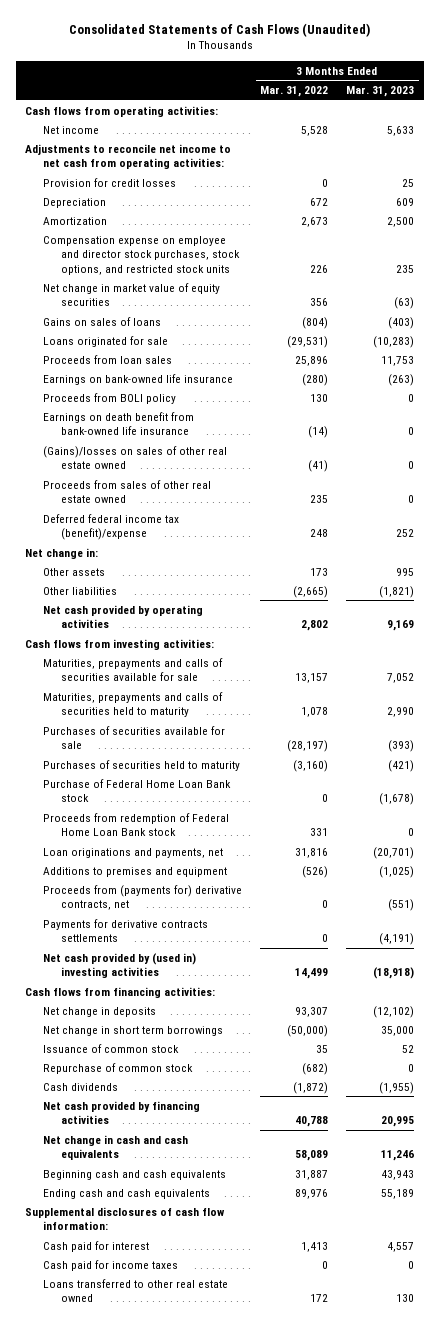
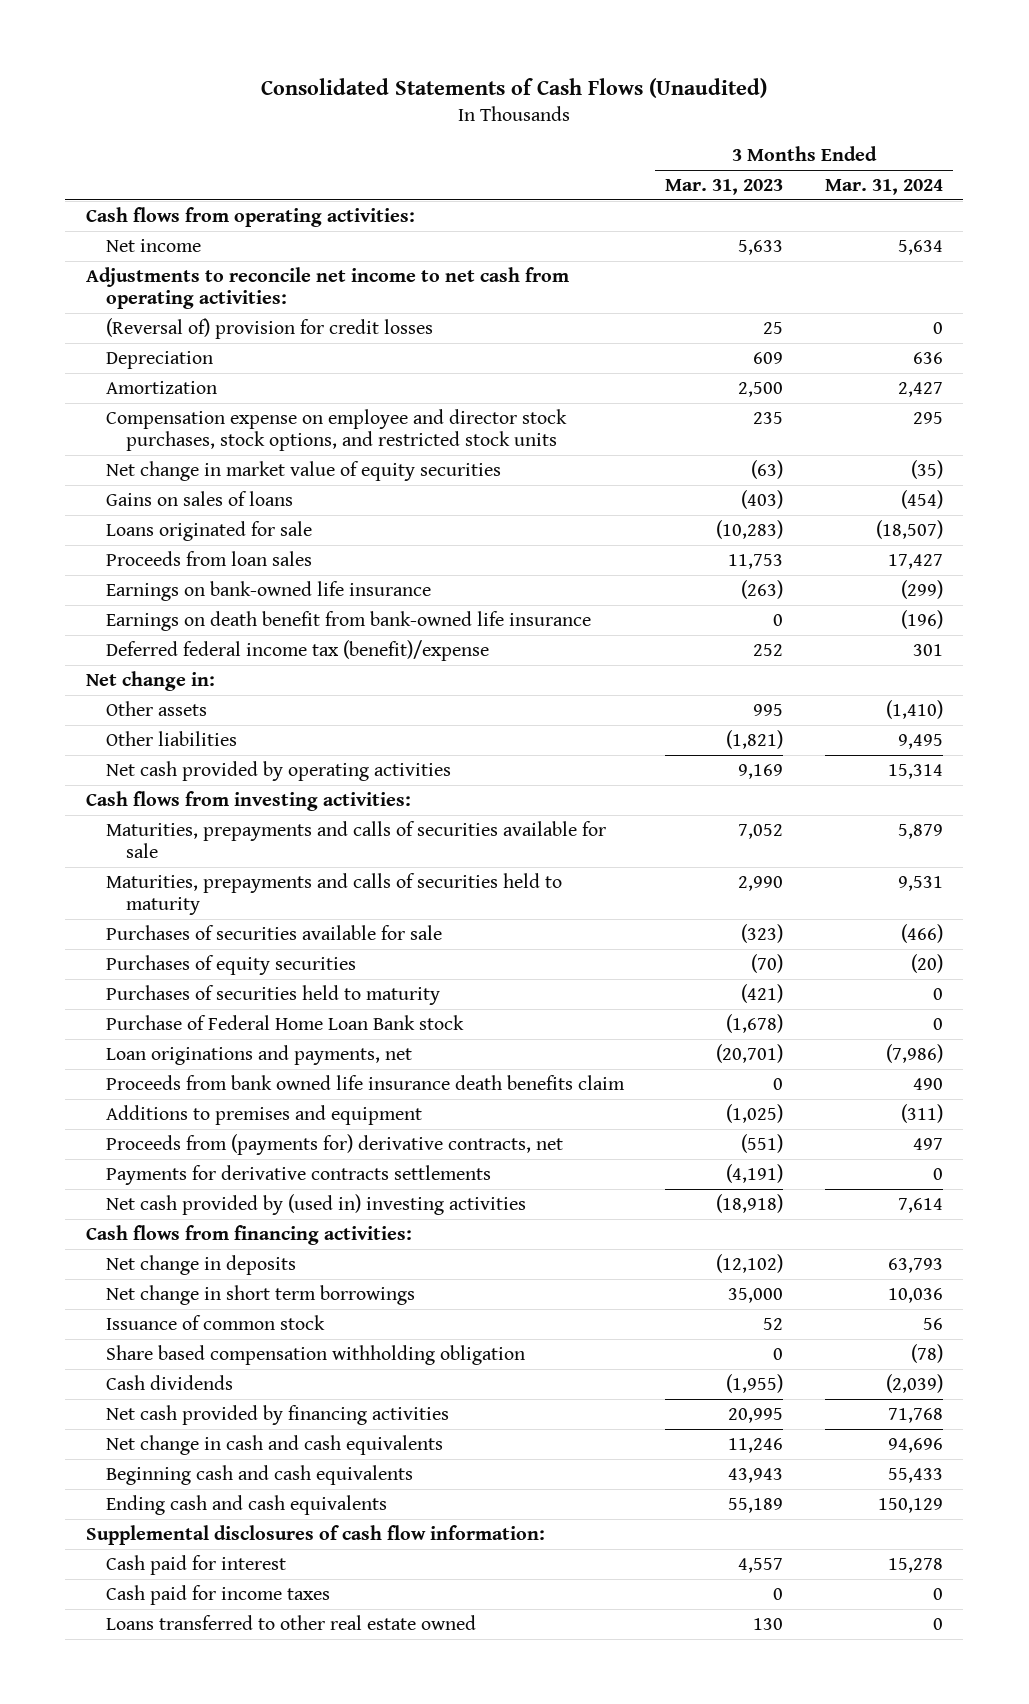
[260,86,329,98] Mar. 31, 2022 -> none
none -> [824,178,943,195] Mar. 31, 2024
[43,177,177,187] Provision for credit losses -> [105,317,433,339] (Reversal of) provision for credit losses
[43,392,177,404] Proceeds from BOLI policy -> none
[43,445,228,470] (Gains)/losses on sales of other real estate owned -> none
[43,479,212,504] Proceeds from sales of other real estate owned -> none
[388,740,415,753] (393) -> [741,923,784,943] (323)
none -> [105,954,356,975] Purchases of equity securities
[43,812,230,837] Proceeds from redemption of Federal Home Loan Bank stock -> none
none -> [105,1074,625,1090] Proceeds from bank owned life insurance death benefits claim
[43,1062,194,1074] Repurchase of common stock -> none
none -> [105,1344,525,1365] Share based compensation withholding obligation

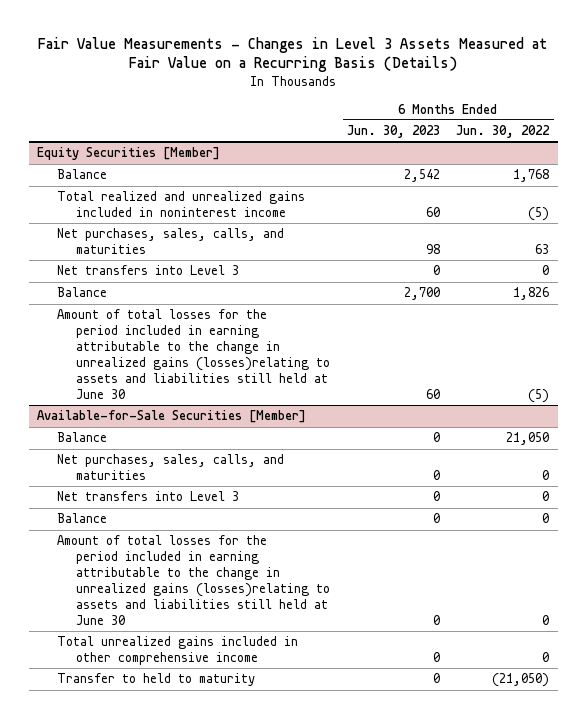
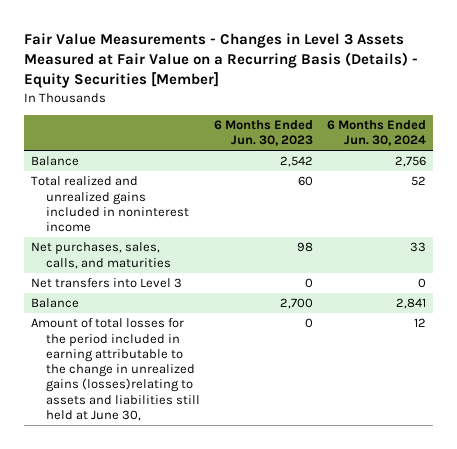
[38,36,548,73] Fair Value Measurements - Changes in Level 3 Assets Measured at Fair Value on a Recurring Basis (Details) -> [23,32,418,89] Fair Value Measurements - Changes in Level 3 Assets Measured at Fair Value on a Recurring Basis (Details) - Equity Securities [Member]
[456,125,551,139] Jun. 30, 2022 -> none
none -> [326,119,426,147] 6 Months Ended Jun. 30, 2024
[37,147,221,161] Equity Securities [Member] -> none
[37,410,307,424] Available-for-Sale Securities [Member] -> none
[56,432,107,443] Balance -> none
[56,454,284,481] Net purchases, sales, calls, and maturities -> none
[56,491,239,502] Net transfers into Level 3 -> none
[56,513,107,524] Balance -> none
[56,535,331,625] Amount of total losses for the period included in earning attributable to the change in unrealized gains (losses)relating to assets and liabilities still held at June 30 -> none
[56,636,298,666] Total unrealized gains included in other comprehensive income -> none
[56,673,255,687] Transfer to held to maturity -> none
[56,309,331,399] Amount of total losses for the period included in earning attributable to the change in unrealized gains (losses)relating to assets and liabilities still held at June 30 -> [30,318,201,422] Amount of total losses for the period included in earning attributable to the change in unrealized gains (losses)relating to assets and liabilities still held at June 30,
[425,388,440,399] 60 -> [305,318,314,329] 0

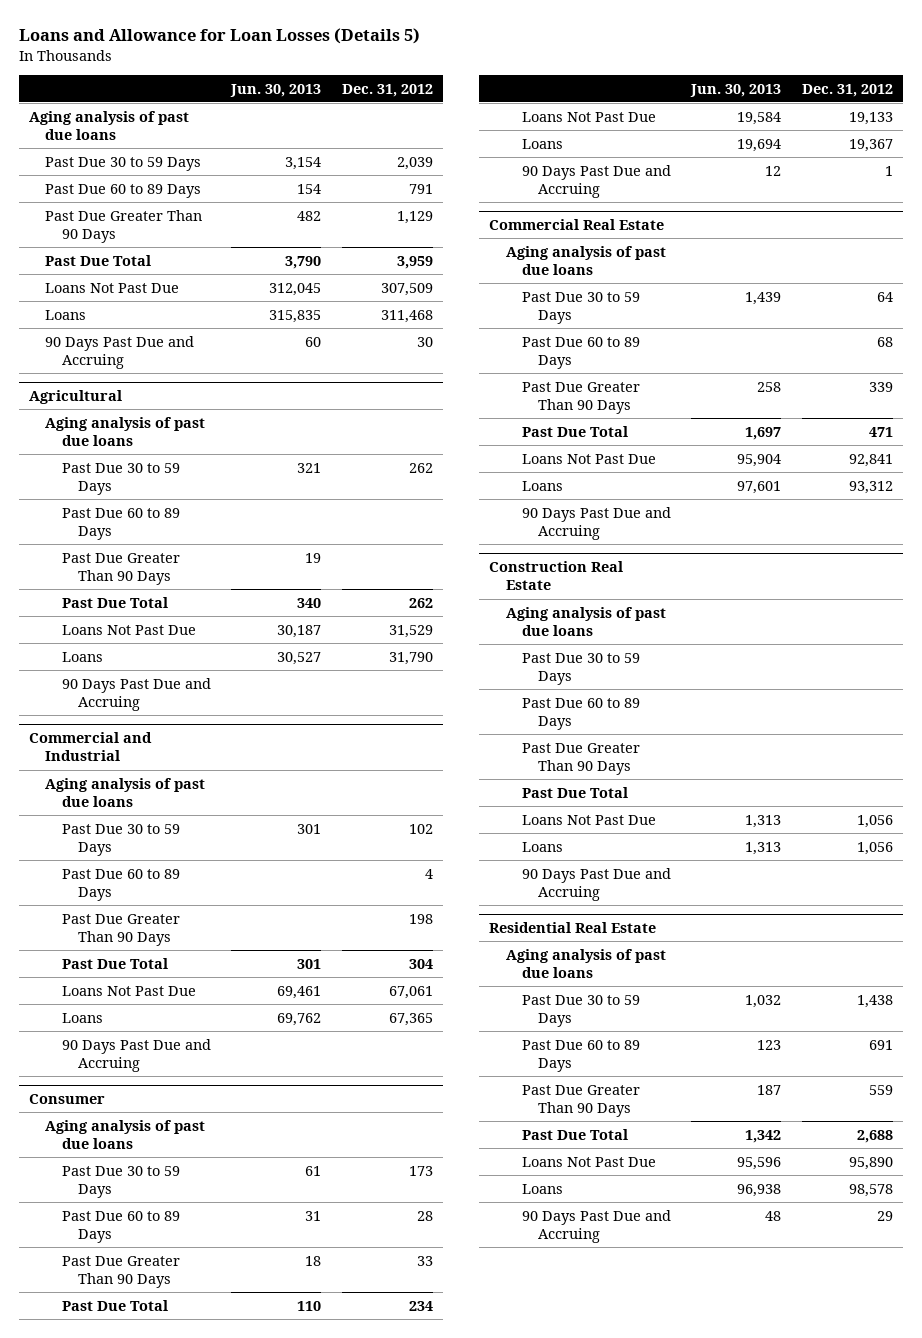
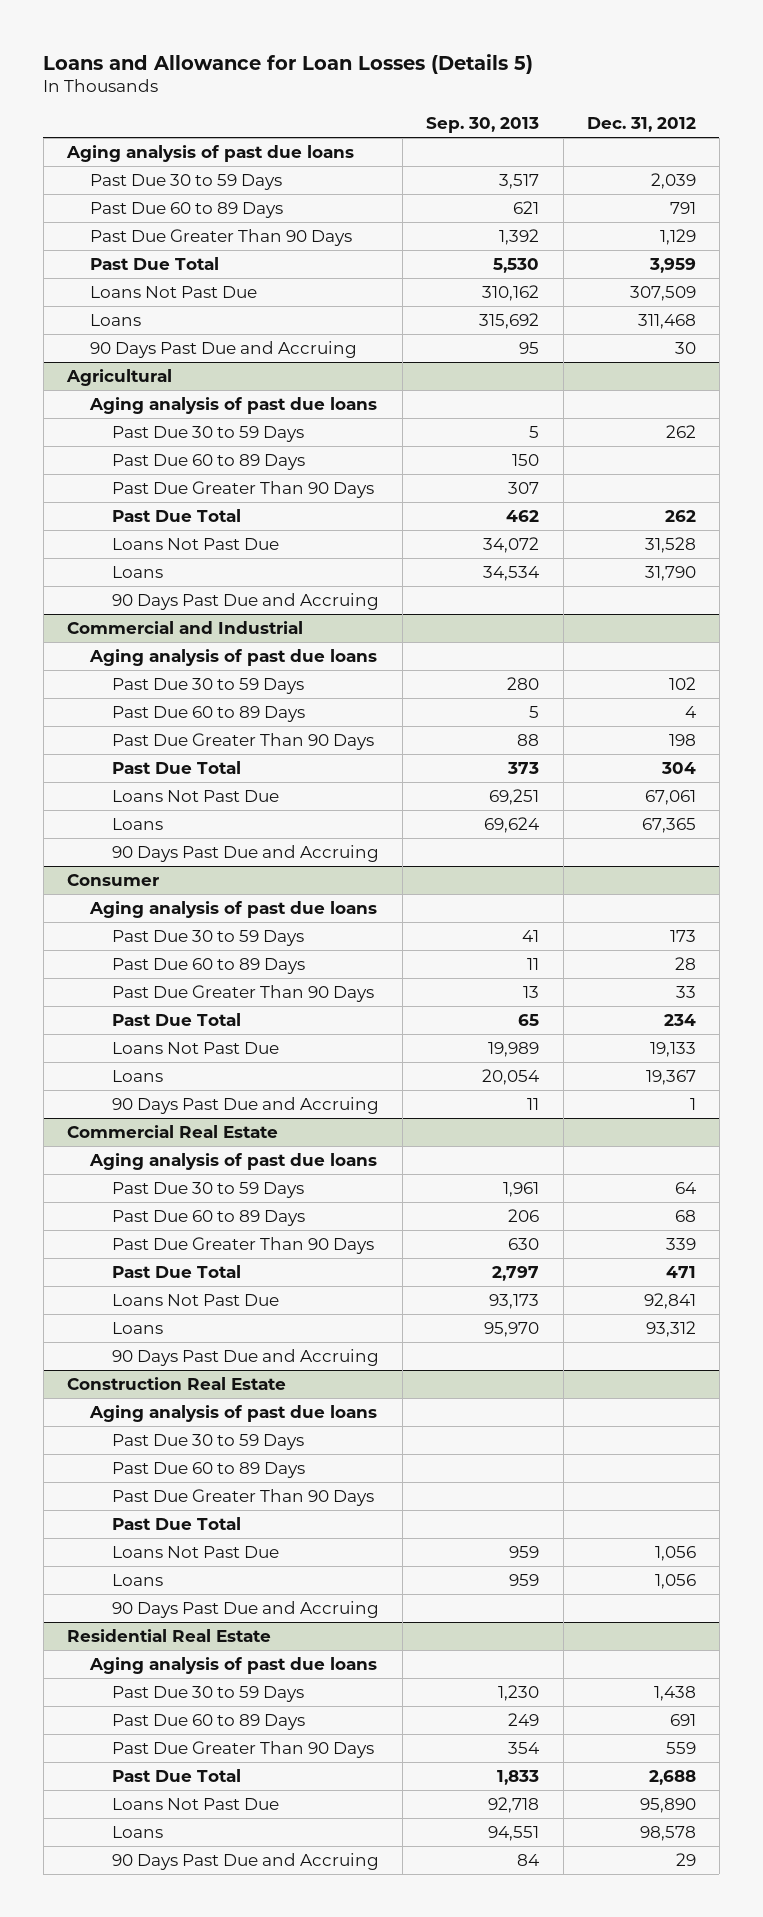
[230,83,322,97] Jun. 30, 2013 -> none
none -> [426,117,540,134] Sep. 30, 2013
[388,624,433,638] 31,529 -> [644,536,696,553] 31,528

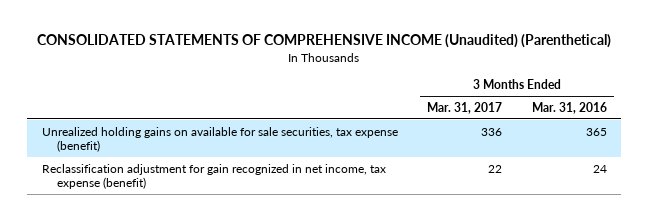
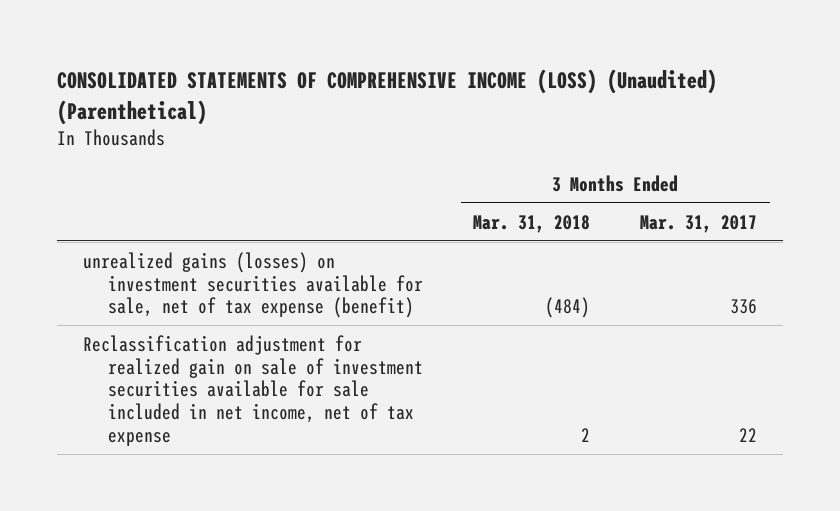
[37,34,612,49] CONSOLIDATED STATEMENTS OF COMPREHENSIVE INCOME (Unaudited) (Parenthetical) -> [57,69,718,125] CONSOLIDATED STATEMENTS OF COMPREHENSIVE INCOME (LOSS) (Unaudited) (Parenthetical)
[531,101,607,114] Mar. 31, 2016 -> none
none -> [473,214,591,233] Mar. 31, 2018
[41,126,398,153] Unrealized holding gains on available for sale securities, tax expense (benefit) -> [82,251,423,319] unrealized gains (losses) on investment securities available for sale, net of tax expense (benefit)
[41,163,386,190] Reclassification adjustment for gain recognized in net income, tax expense (benefit) -> [82,334,423,446] Reclassification adjustment for realized gain on sale of investment securities available for sale included in net income, net of tax expense

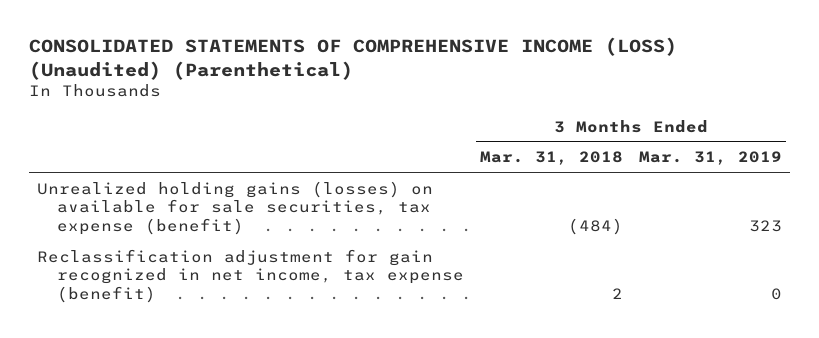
[640,214,758,233] Mar. 31, 2017 -> none
none -> [639,151,783,166] Mar. 31, 2019
[82,251,423,319] unrealized gains (losses) on investment securities available for sale, net of tax expense (benefit) -> [37,180,434,235] Unrealized holding gains (losses) on available for sale securities, tax expense (benefit)
[82,334,423,446] Reclassification adjustment for realized gain on sale of investment securities available for sale included in net income, net of tax expense -> [37,248,464,303] Reclassification adjustment for gain recognized in net income, tax expense (benefit)

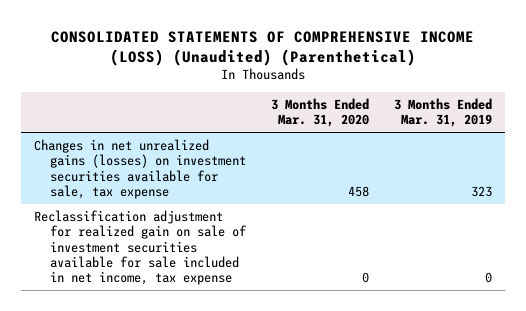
[479,151,623,166] Mar. 31, 2018 -> none
none -> [271,97,370,128] 3 Months Ended Mar. 31, 2020
[37,180,434,235] Unrealized holding gains (losses) on available for sale securities, tax expense (benefit) -> [34,138,246,199] Changes in net unrealized gains (losses) on investment securities available for sale, tax expense
[37,248,464,303] Reclassification adjustment for gain recognized in net income, tax expense (benefit) -> [34,209,247,286] Reclassification adjustment for realized gain on sale of investment securities available for sale included in net income, tax expense

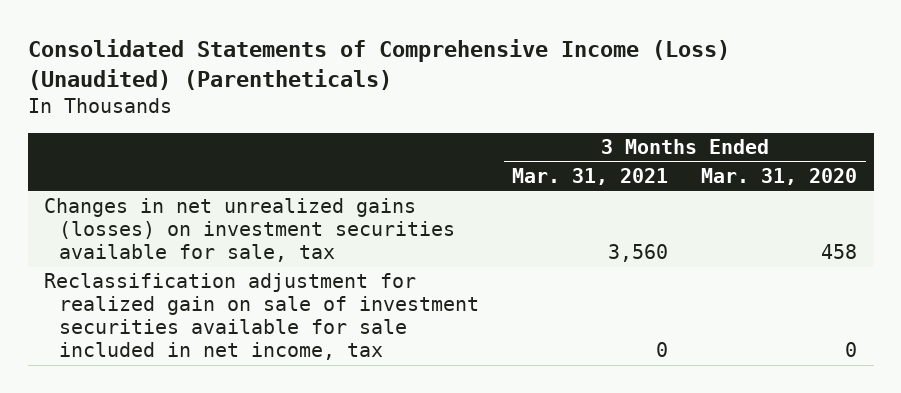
[51,30,475,66] CONSOLIDATED STATEMENTS OF COMPREHENSIVE INCOME (LOSS) (Unaudited) (Parenthetical) -> [27,39,730,91] Consolidated Statements of Comprehensive Income (Loss) (Unaudited) (Parentheticals)
[394,97,493,128] 3 Months Ended Mar. 31, 2019 -> none
none -> [512,168,669,186] Mar. 31, 2021
[34,138,246,199] Changes in net unrealized gains (losses) on investment securities available for sale, tax expense -> [44,198,455,263] Changes in net unrealized gains (losses) on investment securities available for sale, tax
[34,209,247,286] Reclassification adjustment for realized gain on sale of investment securities available for sale included in net income, tax expense -> [44,273,479,361] Reclassification adjustment for realized gain on sale of investment securities available for sale included in net income, tax

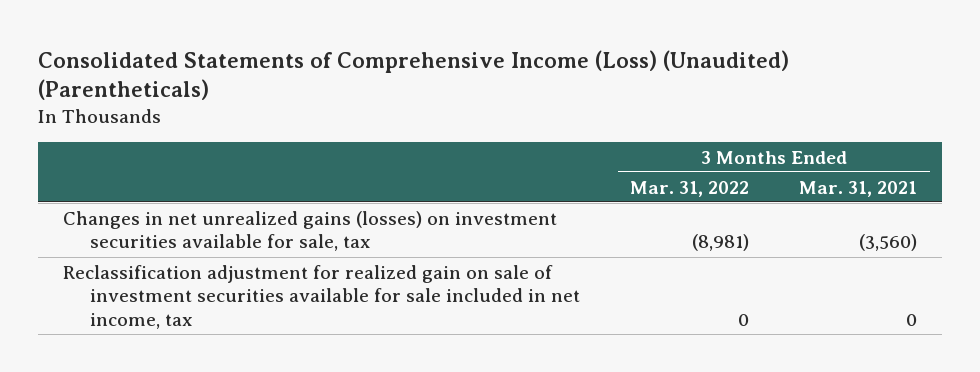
[701,168,858,186] Mar. 31, 2020 -> none
none -> [630,180,750,197] Mar. 31, 2022
[608,244,669,263] 3,560 -> [859,234,918,252] (3,560)

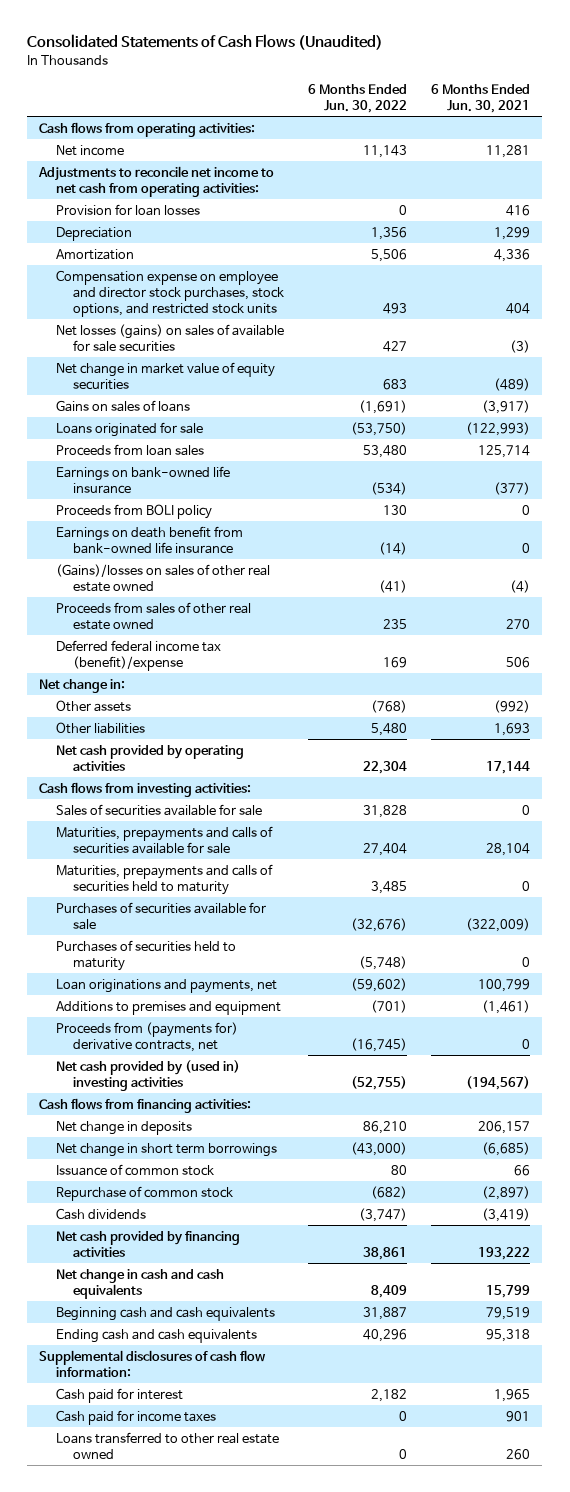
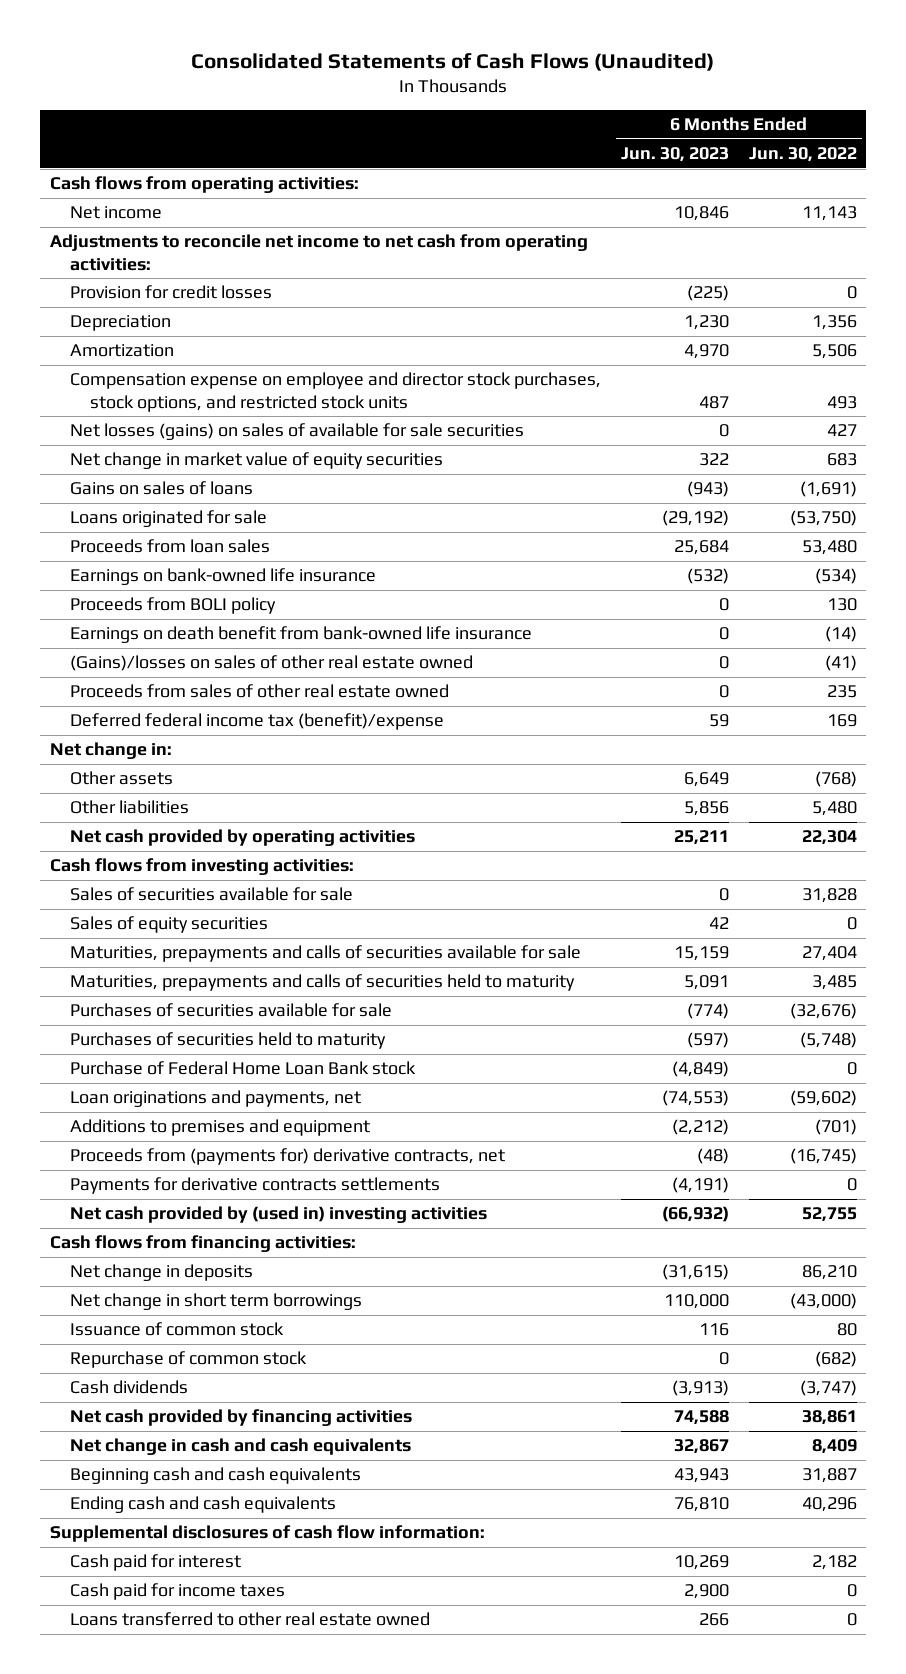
[431,83,531,113] 6 Months Ended Jun. 30, 2021 -> none
none -> [620,147,729,163] Jun. 30, 2023
[56,203,201,216] Provision for loan losses -> [69,285,272,300] Provision for credit losses
none -> [69,916,268,934] Sales of equity securities
none -> [69,1061,416,1076] Purchase of Federal Home Loan Bank stock
none -> [69,1177,440,1195] Payments for derivative contracts settlements
[351,1075,408,1090] (52,755) -> [801,1207,857,1223] 52,755

